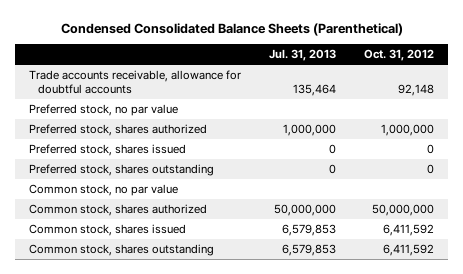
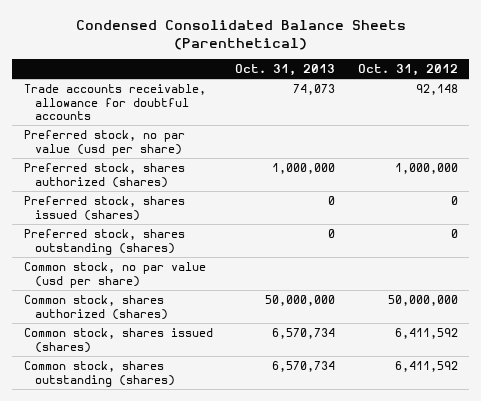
[269,49,337,62] Jul. 31, 2013 -> none
none -> [235,63,336,76] Oct. 31, 2013
[29,104,179,117] Preferred stock, no par value -> [23,130,185,156] Preferred stock, no par value (usd per share)
[29,124,208,137] Preferred stock, shares authorized -> [23,163,185,188] Preferred stock, shares authorized (shares)
[29,144,187,157] Preferred stock, shares issued -> [23,196,185,221] Preferred stock, shares issued (shares)
[29,164,215,177] Preferred stock, shares outstanding -> [23,229,185,255] Preferred stock, shares outstanding (shares)
[29,184,179,197] Common stock, no par value -> [23,262,206,288] Common stock, no par value (usd per share)
[29,204,208,217] Common stock, shares authorized -> [23,295,169,320] Common stock, shares authorized (shares)
[29,224,187,237] Common stock, shares issued -> [23,328,213,353] Common stock, shares issued (shares)
[29,244,215,257] Common stock, shares outstanding -> [23,361,176,387] Common stock, shares outstanding (shares)

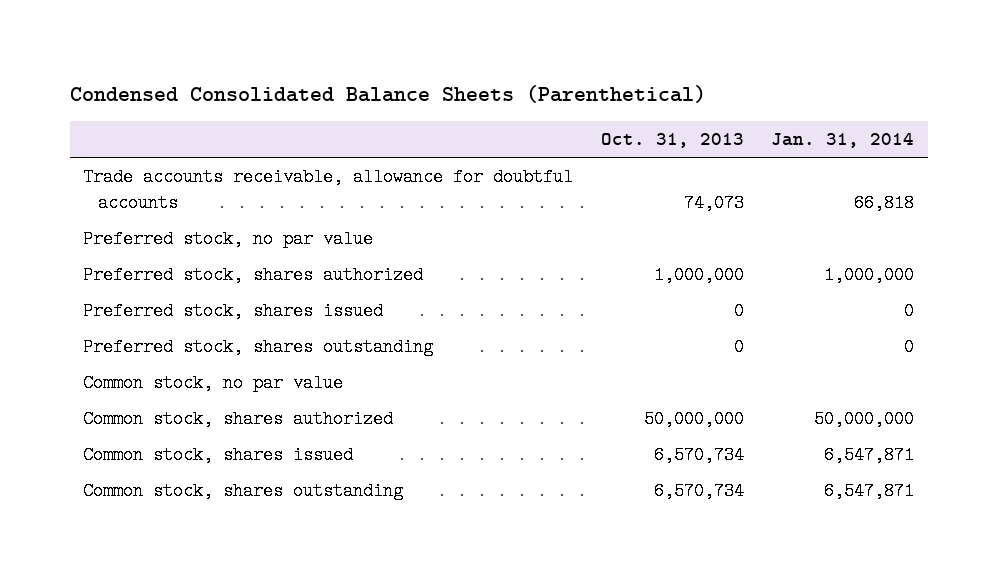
[357,63,458,76] Oct. 31, 2012 -> none
none -> [771,133,915,149] Jan. 31, 2014
[23,130,185,156] Preferred stock, no par value (usd per share) -> [83,230,374,249] Preferred stock, no par value
[23,163,185,188] Preferred stock, shares authorized (shares) -> [83,266,424,285] Preferred stock, shares authorized
[23,196,185,221] Preferred stock, shares issued (shares) -> [83,302,384,321] Preferred stock, shares issued
[23,229,185,255] Preferred stock, shares outstanding (shares) -> [83,338,434,357] Preferred stock, shares outstanding
[23,262,206,288] Common stock, no par value (usd per share) -> [83,374,344,393] Common stock, no par value
[23,295,169,320] Common stock, shares authorized (shares) -> [83,410,394,429] Common stock, shares authorized
[23,328,213,353] Common stock, shares issued (shares) -> [83,446,354,465] Common stock, shares issued
[23,361,176,387] Common stock, shares outstanding (shares) -> [83,482,404,501] Common stock, shares outstanding

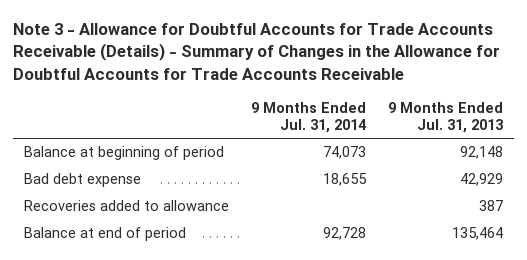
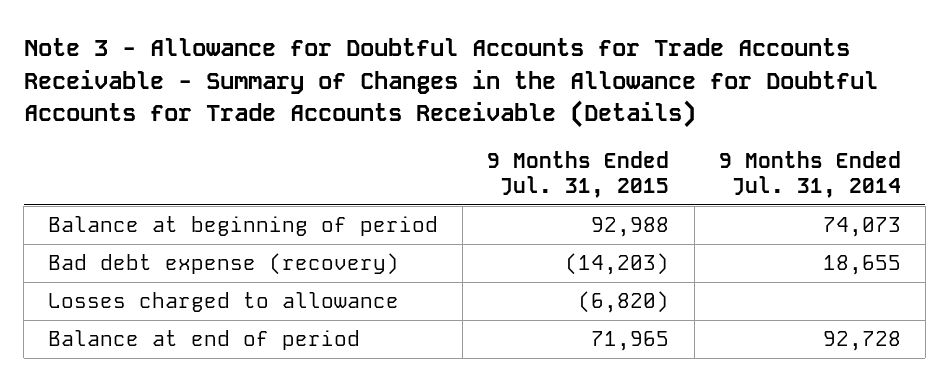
[12,22,500,80] Note 3 - Allowance for Doubtful Accounts for Trade Accounts Receivable (Details) - Summary of Changes in the Allowance for Doubtful Accounts for Trade Accounts Receivable -> [23,38,878,129] Note 3 - Allowance for Doubtful Accounts for Trade Accounts Receivable - Summary of Changes in the Allowance for Doubtful Accounts for Trade Accounts Receivable (Details)
[388,101,504,133] 9 Months Ended Jul. 31, 2013 -> none
none -> [487,151,670,199] 9 Months Ended Jul. 31, 2015
[23,200,229,212] Recoveries added to allowance -> none
[23,173,141,188] Bad debt expense -> [48,253,400,276] Bad debt expense (recovery)
none -> [48,292,400,313] Losses charged to allowance

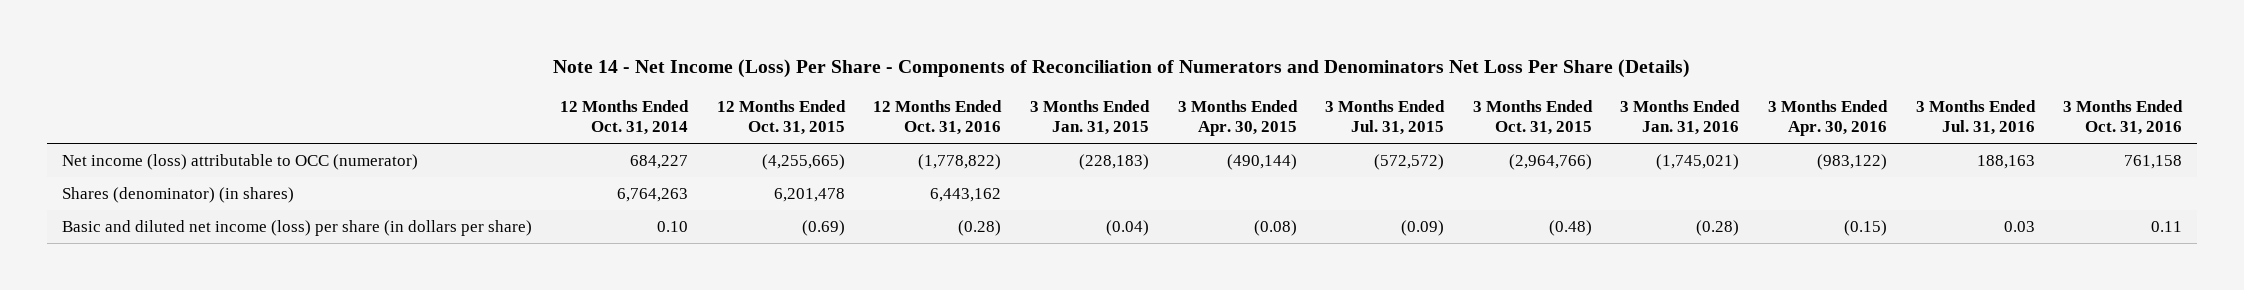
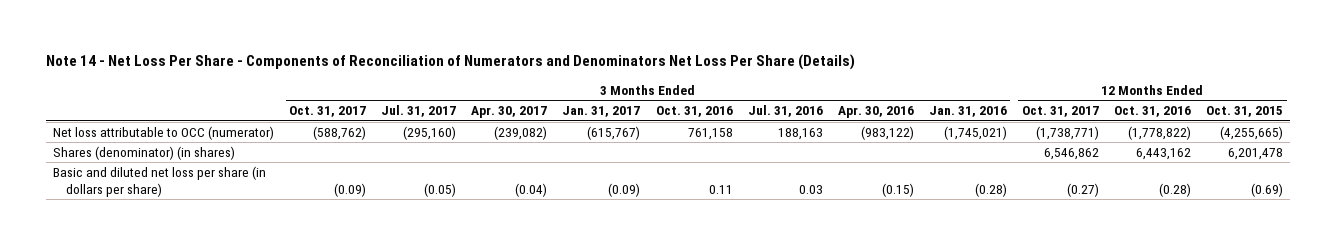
[552,59,1690,79] Note 14 - Net Income (Loss) Per Share - Components of Reconciliation of Numerators and Denominators Net Loss Per Share (Details) -> [45,54,855,71] Note 14 - Net Loss Per Share - Components of Reconciliation of Numerators and Denominators Net Loss Per Share (Details)
[560,100,690,136] 12 Months Ended Oct. 31, 2014 -> none
[1029,100,1150,136] 3 Months Ended Jan. 31, 2015 -> none
[1177,100,1298,137] 3 Months Ended Apr. 30, 2015 -> none
[1325,100,1446,136] 3 Months Ended Jul. 31, 2015 -> none
[1472,100,1593,136] 3 Months Ended Oct. 31, 2015 -> none
none -> [289,106,367,118] Oct. 31, 2017
none -> [381,105,457,118] Jul. 31, 2017
none -> [471,106,548,119] Apr. 30, 2017
none -> [562,106,641,118] Jan. 31, 2017
none -> [1021,106,1099,118] Oct. 31, 2017
[61,154,418,171] Net income (loss) attributable to OCC (numerator) -> [53,125,275,140] Net loss attributable to OCC (numerator)
[61,220,532,237] Basic and diluted net income (loss) per share (in dollars per share) -> [53,165,267,197] Basic and diluted net loss per share (in dollars per share)

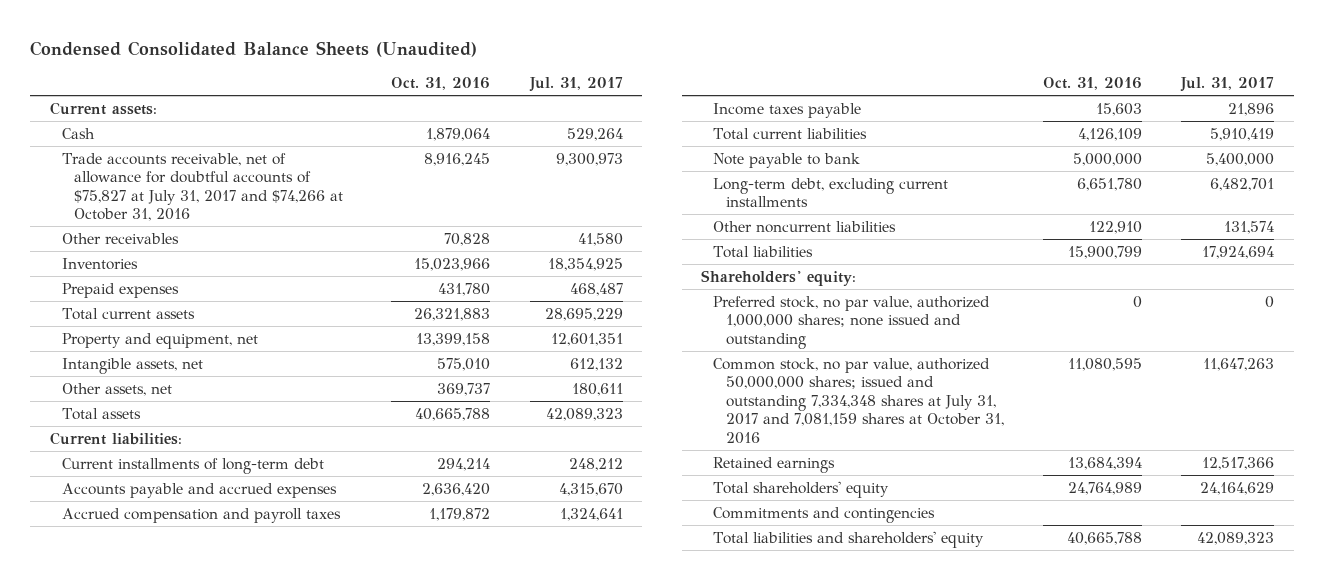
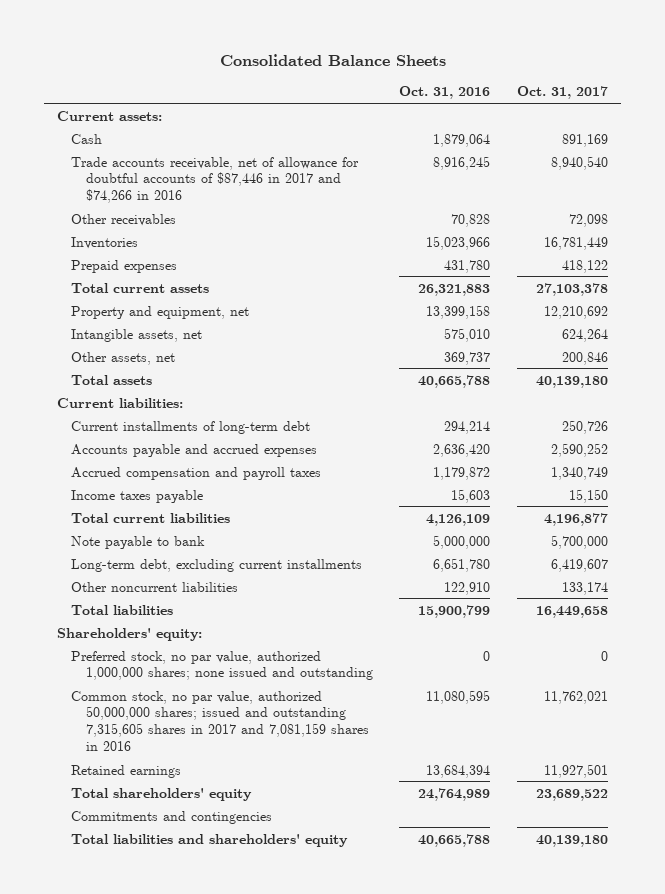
[30,40,478,57] Condensed Consolidated Balance Sheets (Unaudited) -> [219,53,446,66] Consolidated Balance Sheets
[528,77,623,93] Jul. 31, 2017 -> none
none -> [516,86,608,100] Oct. 31, 2017
[61,152,344,222] Trade accounts receivable, net of allowance for doubtful accounts of $75,827 at July 31, 2017 and $74,266 at October 31, 2016 -> [71,156,360,204] Trade accounts receivable, net of allowance for doubtful accounts of $87,446 in 2017 and $74,266 in 2016
[713,357,1004,444] Common stock, no par value, authorized 50,000,000 shares; issued and outstanding 7,334,348 shares at July 31, 2017 and 7,081,159 shares at October 31, 2016 -> [71,690,369,752] Common stock, no par value, authorized 50,000,000 shares; issued and outstanding 7,315,605 shares in 2017 and 7,081,159 shares in 2016

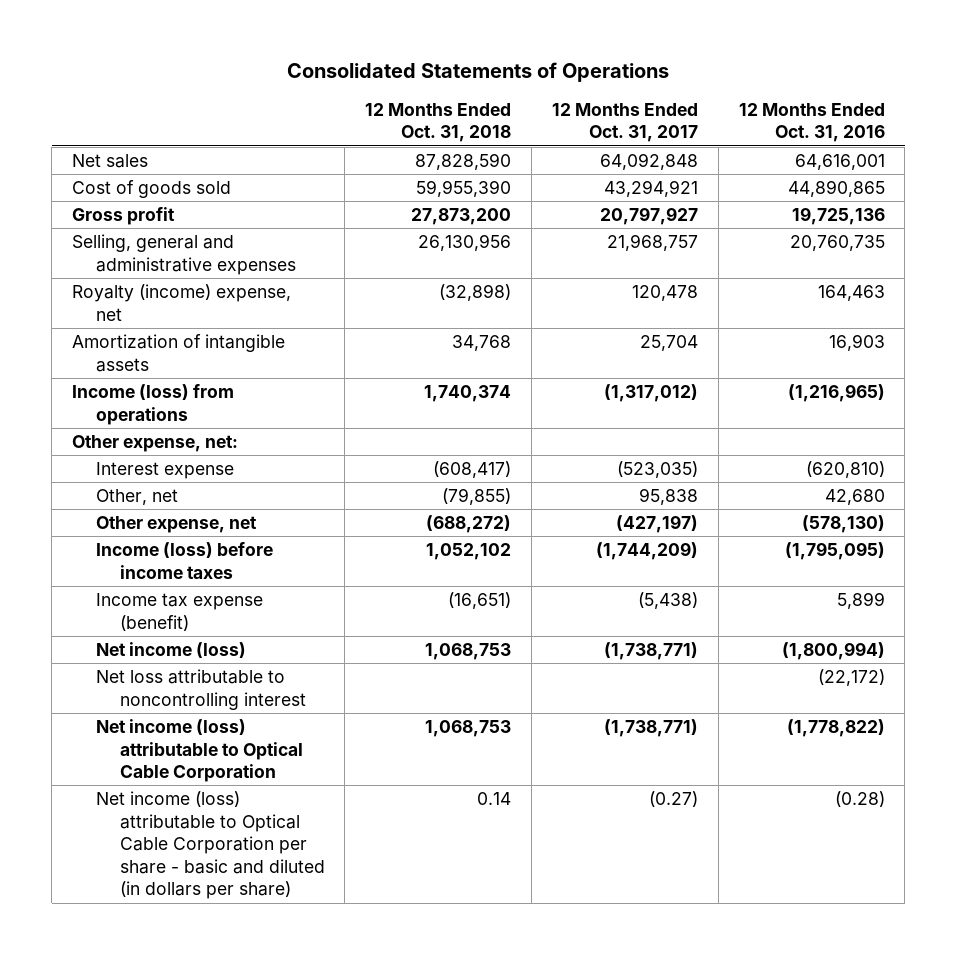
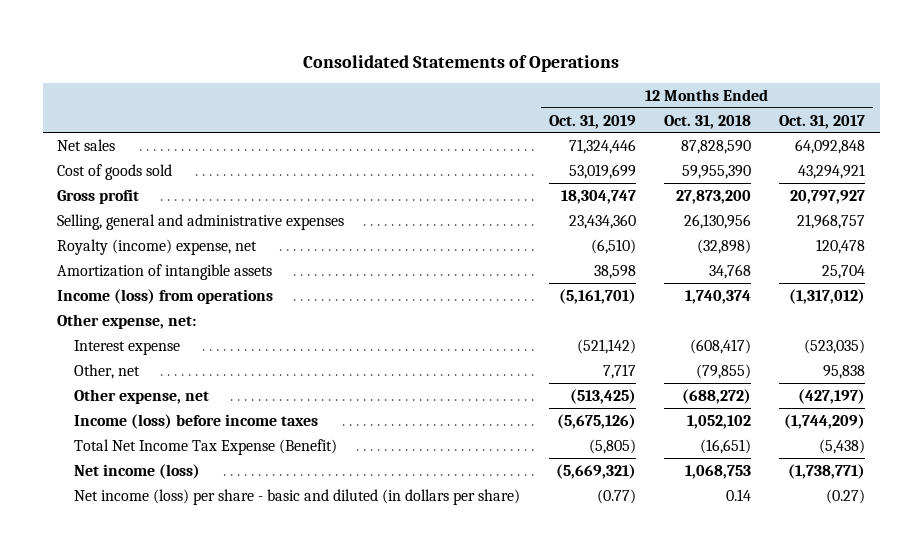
[738,102,885,143] 12 Months Ended Oct. 31, 2016 -> none
none -> [548,114,636,129] Oct. 31, 2019
[95,592,263,631] Income tax expense (benefit) -> [74,438,338,455] Total Net Income Tax Expense (Benefit)
[95,668,306,710] Net loss attributable to noncontrolling interest -> none
[95,718,303,783] Net income (loss) attributable to Optical Cable Corporation -> none
[95,790,325,900] Net income (loss) attributable to Optical Cable Corporation per share - basic and diluted (in dollars per share) -> [74,488,521,505] Net income (loss) per share - basic and diluted (in dollars per share)

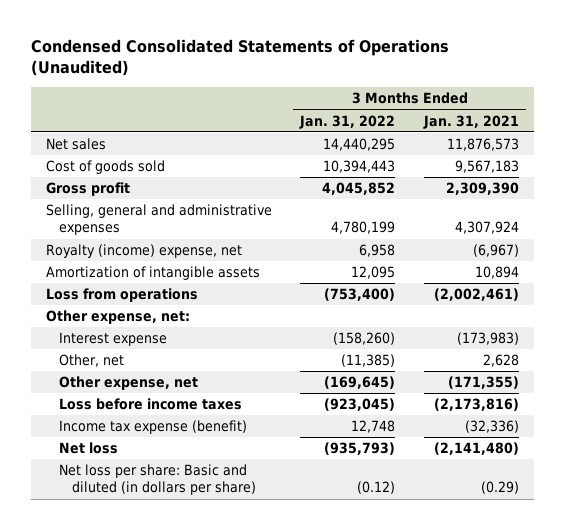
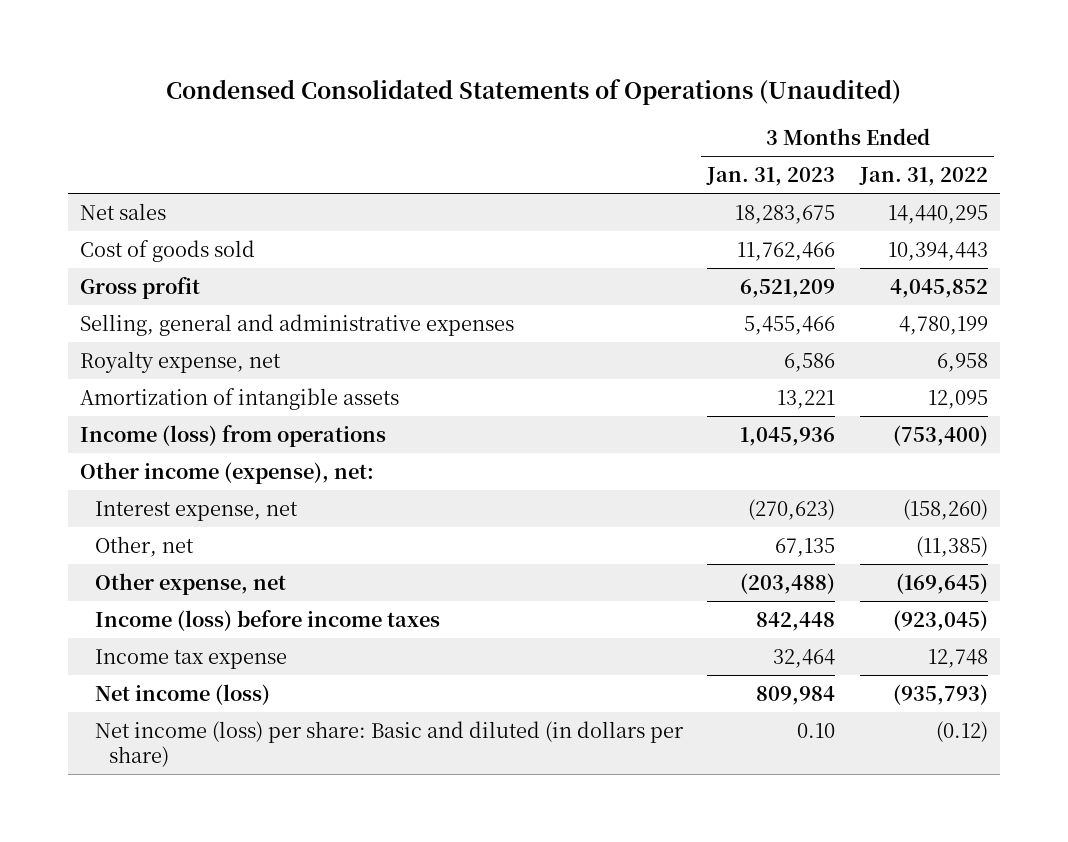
[423,114,520,129] Jan. 31, 2021 -> none
none -> [706,167,836,187] Jan. 31, 2023
[45,244,242,259] Royalty (income) expense, net -> [80,350,282,373] Royalty expense, net
[45,288,198,303] Loss from operations -> [80,424,387,447] Income (loss) from operations
[45,310,190,325] Other expense, net: -> [80,461,375,484] Other income (expense), net:
[58,332,167,347] Interest expense -> [94,500,298,521] Interest expense, net
[58,398,242,411] Loss before income taxes -> [94,609,440,631] Income (loss) before income taxes
[58,420,247,435] Income tax expense (benefit) -> [94,648,287,669] Income tax expense
[58,442,118,455] Net loss -> [94,683,270,705] Net income (loss)
[58,464,257,496] Net loss per share: Basic and diluted (in dollars per share) -> [94,720,684,768] Net income (loss) per share: Basic and diluted (in dollars per share)

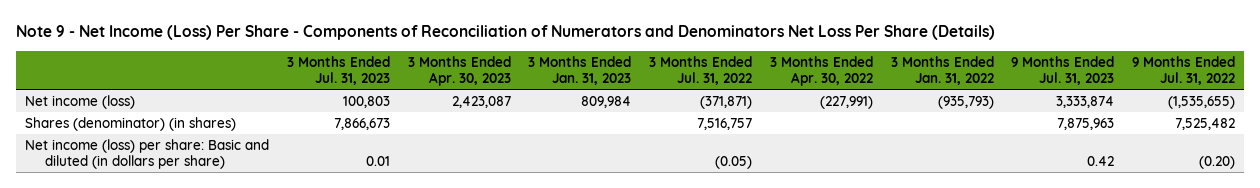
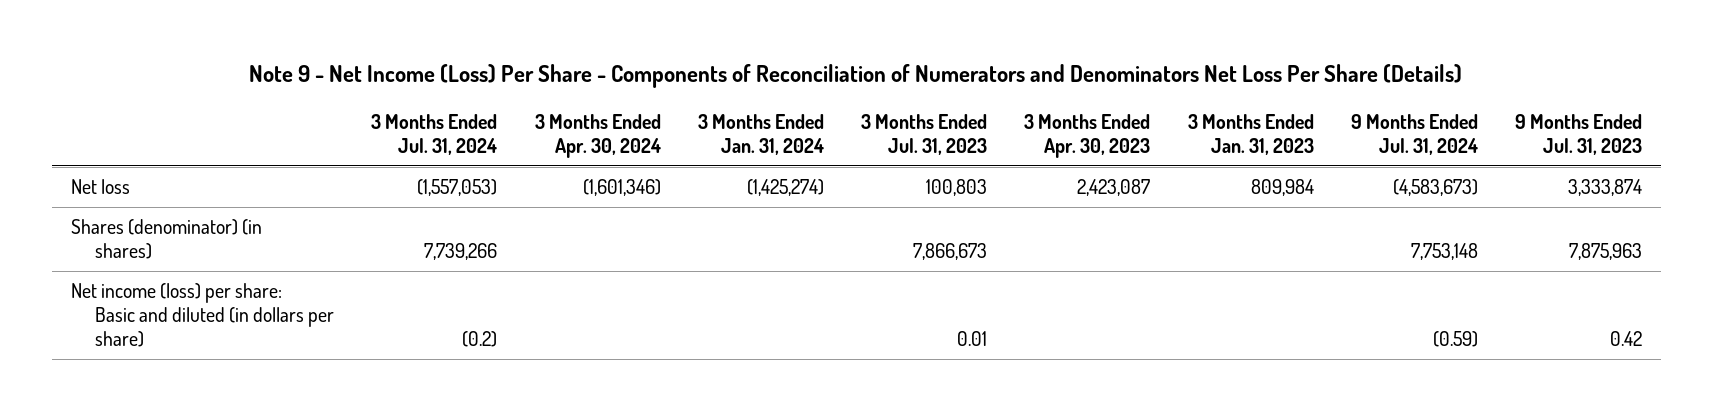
[649,55,753,86] 3 Months Ended Jul. 31, 2022 -> none
[769,55,873,87] 3 Months Ended Apr. 30, 2022 -> none
[890,55,994,86] 3 Months Ended Jan. 31, 2022 -> none
[1132,55,1236,86] 9 Months Ended Jul. 31, 2022 -> none
none -> [371,114,498,156] 3 Months Ended Jul. 31, 2024
none -> [534,114,661,159] 3 Months Ended Apr. 30, 2024
none -> [697,114,824,156] 3 Months Ended Jan. 31, 2024
none -> [1350,114,1478,156] 9 Months Ended Jul. 31, 2024
[25,94,136,109] Net income (loss) -> [70,178,130,194] Net loss

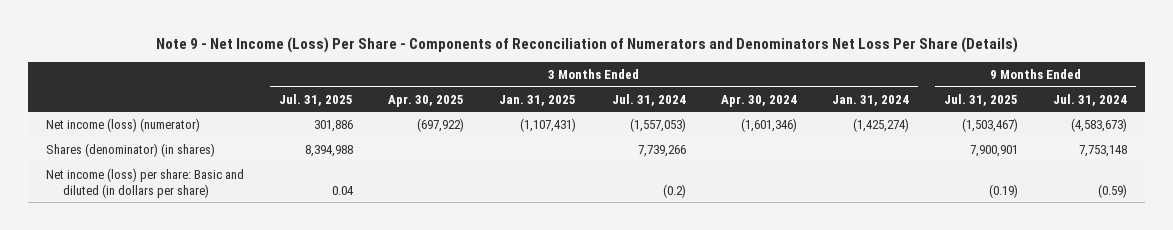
[861,114,988,156] 3 Months Ended Jul. 31, 2023 -> none
[1024,114,1151,159] 3 Months Ended Apr. 30, 2023 -> none
[1187,114,1314,156] 3 Months Ended Jan. 31, 2023 -> none
[1514,114,1642,156] 9 Months Ended Jul. 31, 2023 -> none
none -> [279,93,354,106] Jul. 31, 2025
none -> [388,94,465,107] Apr. 30, 2025
none -> [499,94,577,106] Jan. 31, 2025
none -> [944,93,1019,106] Jul. 31, 2025
[70,178,130,194] Net loss -> [45,118,200,133] Net income (loss) (numerator)

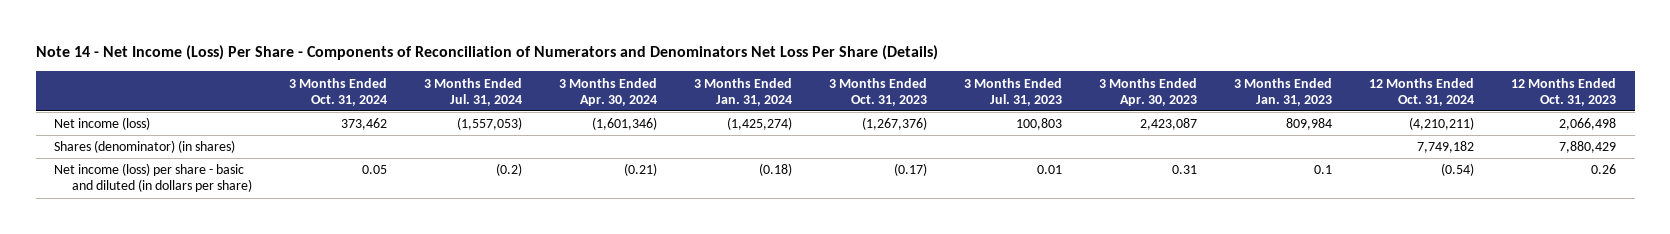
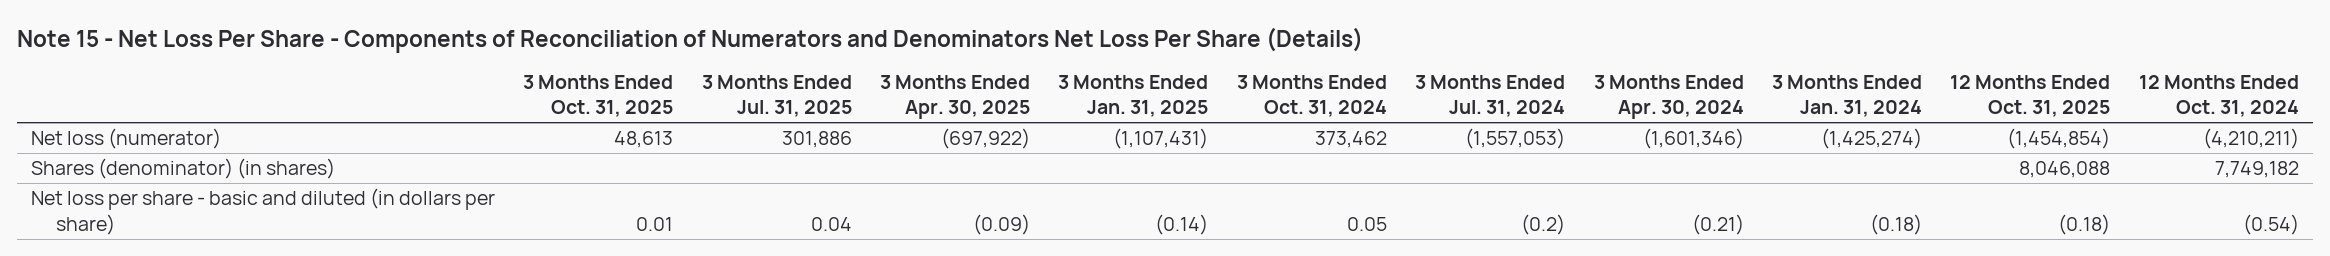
[35,45,938,61] Note 14 - Net Income (Loss) Per Share - Components of Reconciliation of Numerators and Denominators Net Loss Per Share (Details) -> [16,27,1363,54] Note 15 - Net Loss Per Share - Components of Reconciliation of Numerators and Denominators Net Loss Per Share (Details)
[829,77,928,106] 3 Months Ended Oct. 31, 2023 -> none
[964,77,1063,106] 3 Months Ended Jul. 31, 2023 -> none
[1099,77,1198,106] 3 Months Ended Apr. 30, 2023 -> none
[1234,77,1333,106] 3 Months Ended Jan. 31, 2023 -> none
[1511,77,1617,106] 12 Months Ended Oct. 31, 2023 -> none
none -> [523,75,674,118] 3 Months Ended Oct. 31, 2025
none -> [701,75,852,118] 3 Months Ended Jul. 31, 2025
none -> [880,75,1031,120] 3 Months Ended Apr. 30, 2025
none -> [1058,75,1209,118] 3 Months Ended Jan. 31, 2025
none -> [1950,75,2111,118] 12 Months Ended Oct. 31, 2025
[54,117,151,131] Net income (loss) -> [30,128,221,150] Net loss (numerator)
[54,163,253,193] Net income (loss) per share - basic and diluted (in dollars per share) -> [30,188,495,235] Net loss per share - basic and diluted (in dollars per share)

